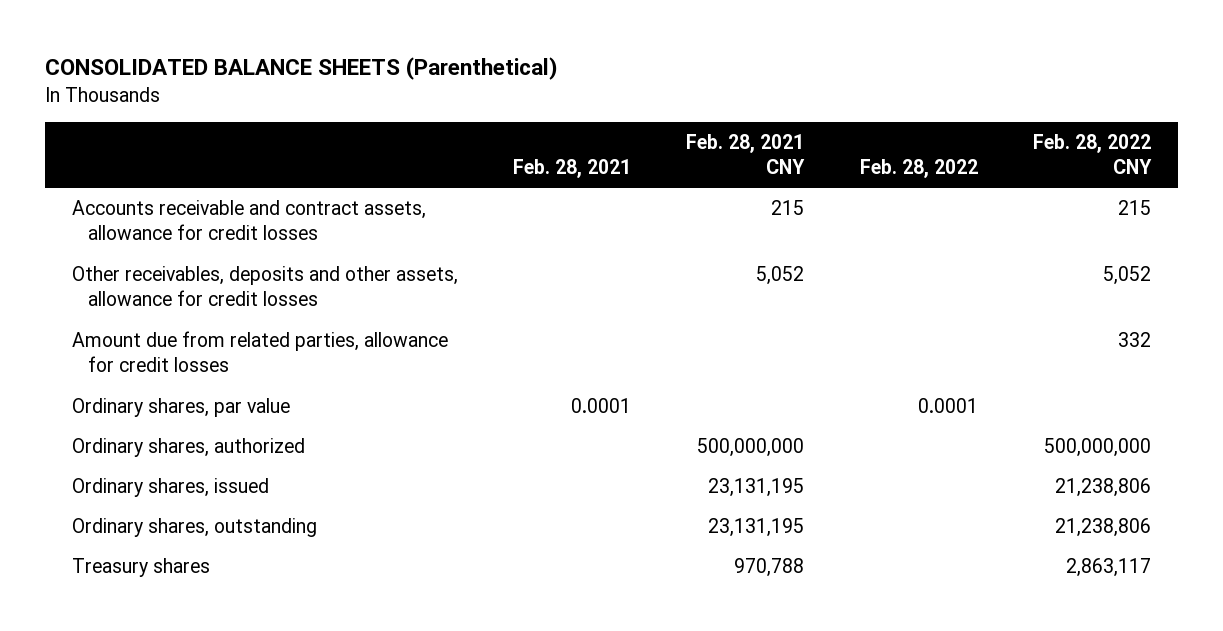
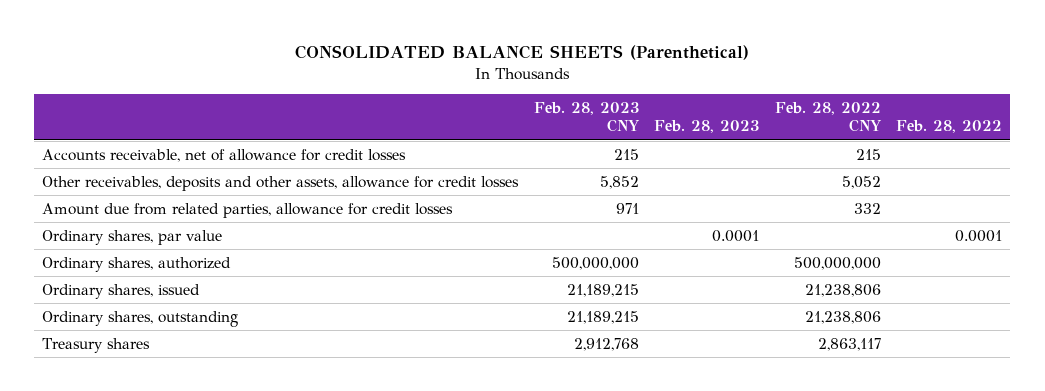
[513,159,632,179] Feb. 28, 2021 -> none
[686,133,806,175] Feb. 28, 2021 CNY -> none
none -> [533,101,640,133] Feb. 28, 2023 CNY
none -> [654,120,760,134] Feb. 28, 2023
[72,200,427,241] Accounts receivable and contract assets, allowance for credit losses -> [42,148,407,162] Accounts receivable, net of allowance for credit losses

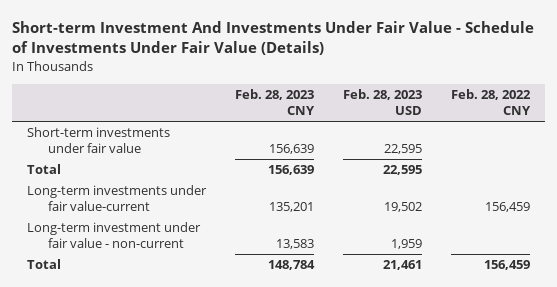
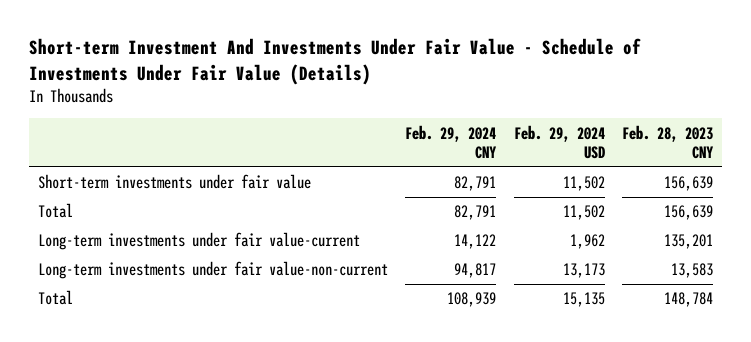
[343,89,423,116] Feb. 28, 2023 USD -> none
[451,89,532,116] Feb. 28, 2022 CNY -> none
none -> [405,124,498,160] Feb. 29, 2024 CNY
none -> [513,124,605,160] Feb. 29, 2024 USD
[26,222,201,248] Long-term investment under fair value - non-current -> [37,261,388,280] Long-term investments under fair value-non-current

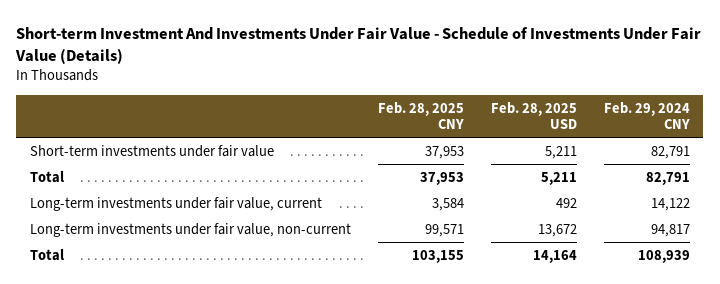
[513,124,605,160] Feb. 29, 2024 USD -> none
[622,124,715,160] Feb. 28, 2023 CNY -> none
none -> [377,101,464,130] Feb. 28, 2025 CNY
none -> [490,101,577,130] Feb. 28, 2025 USD
[37,232,360,251] Long-term investments under fair value-current -> [29,196,322,211] Long-term investments under fair value, current
[37,261,388,280] Long-term investments under fair value-non-current -> [29,222,351,237] Long-term investments under fair value, non-current

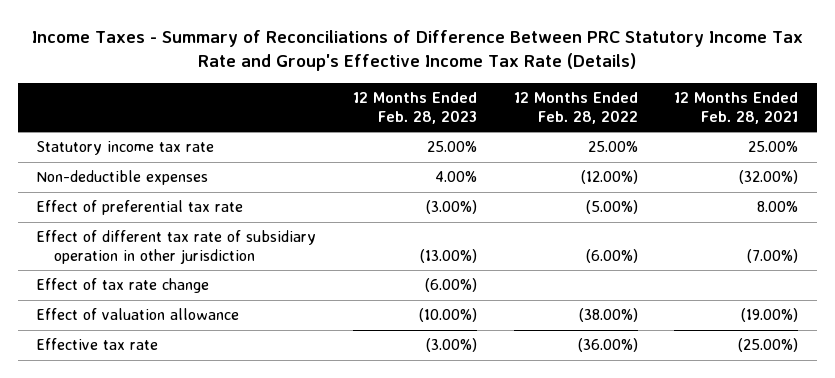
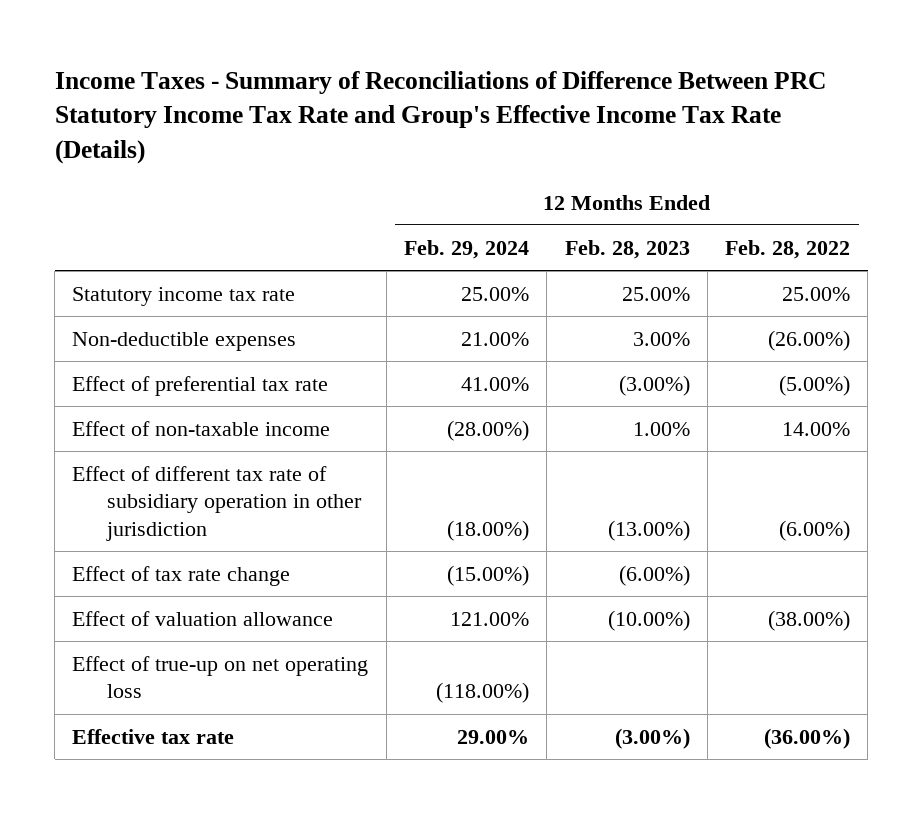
[674,92,799,124] 12 Months Ended Feb. 28, 2021 -> none
none -> [403,239,529,259] Feb. 29, 2024
[435,171,478,183] 4.00% -> [632,331,690,346] 3.00%
[580,170,638,185] (12.00%) -> [768,329,851,351] (26.00%)
none -> [72,420,331,436] Effect of non-taxable income
none -> [72,655,369,699] Effect of true-up on net operating loss

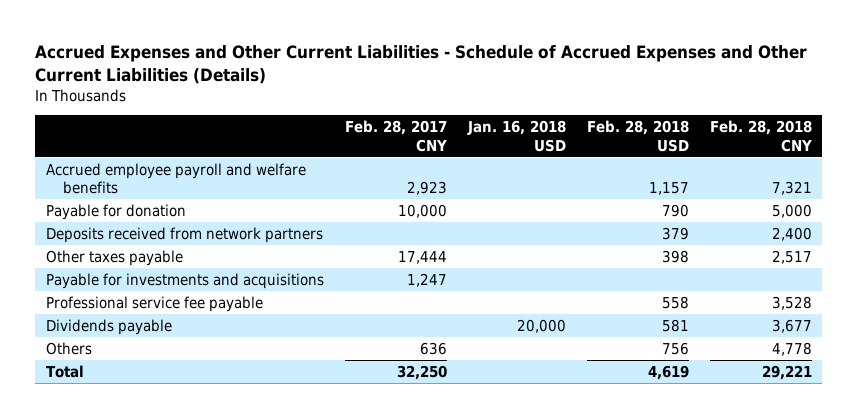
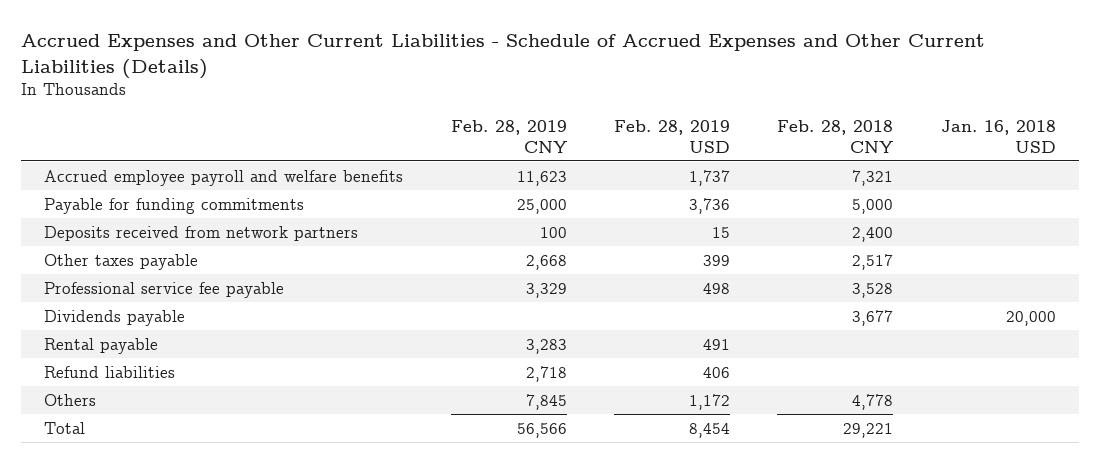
[344,120,447,152] Feb. 28, 2017 CNY -> none
[586,120,689,152] Feb. 28, 2018 USD -> none
none -> [450,119,568,153] Feb. 28, 2019 CNY
none -> [614,119,731,153] Feb. 28, 2019 USD
[45,203,186,220] Payable for donation -> none
none -> [44,197,305,214] Payable for funding commitments
[45,272,324,289] Payable for investments and acquisitions -> none
none -> [44,337,159,354] Rental payable
none -> [44,365,176,378] Refund liabilities

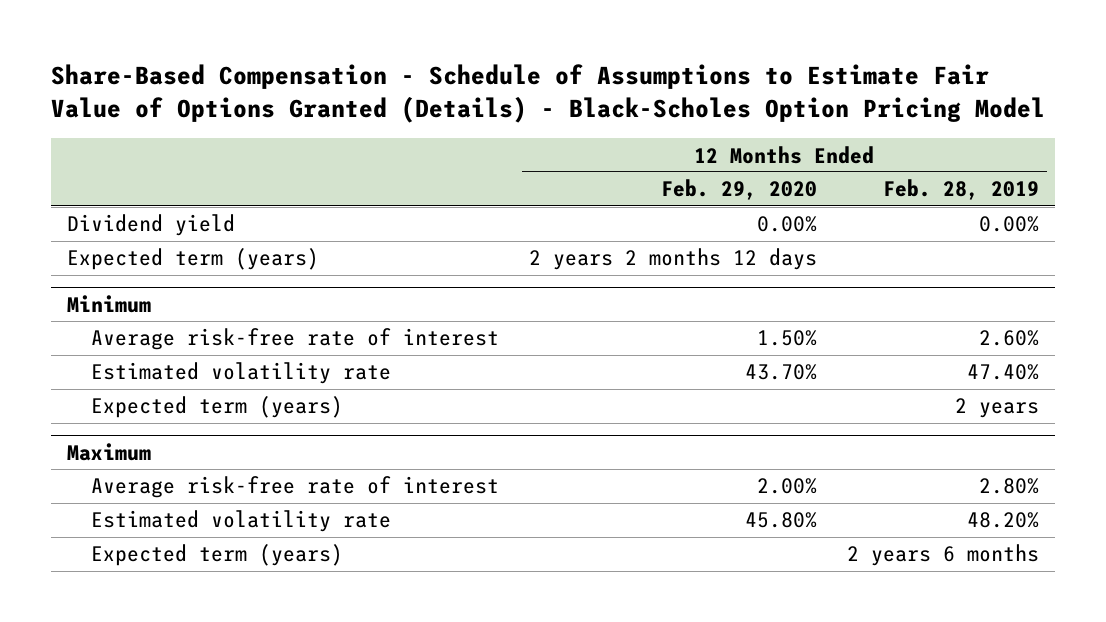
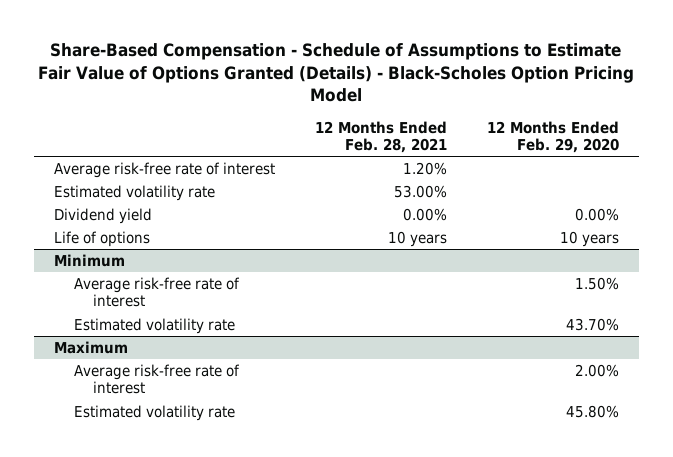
[883,179,1040,201] Feb. 28, 2019 -> none
none -> [314,120,447,154] 12 Months Ended Feb. 28, 2021
none -> [53,162,275,179] Average risk-free rate of interest
none -> [53,185,215,202] Estimated volatility rate
[66,248,319,271] Expected term (years) -> none
none -> [53,231,150,248] Life of options
[90,396,343,419] Expected term (years) -> none
[90,544,343,567] Expected term (years) -> none

